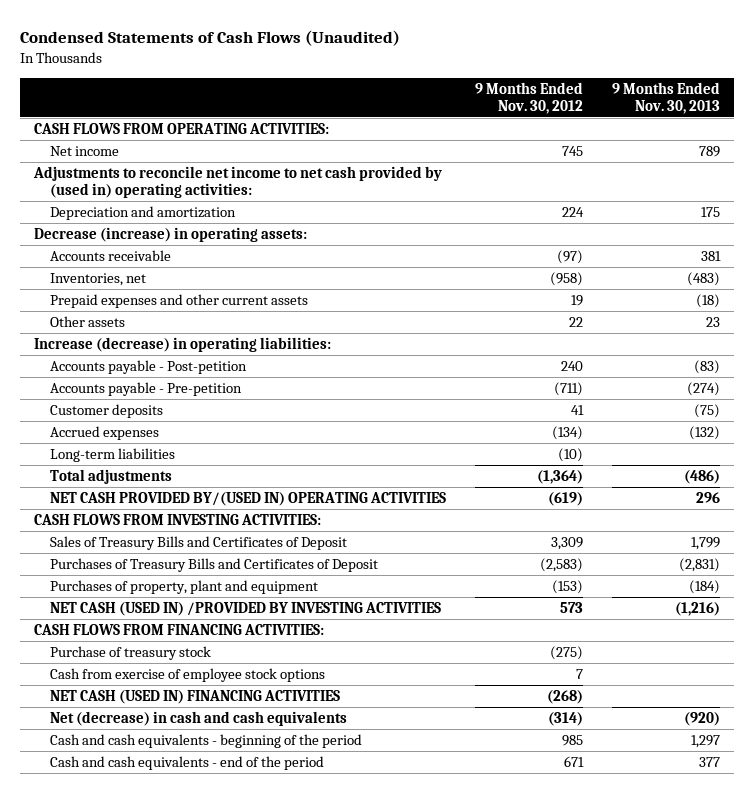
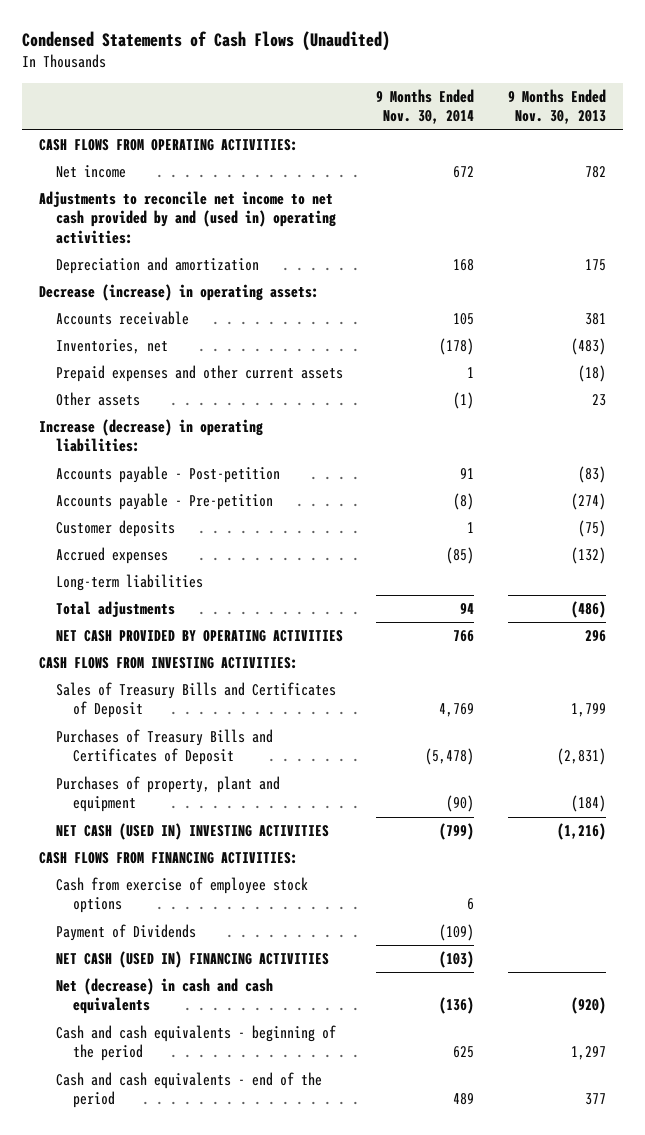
[475,81,584,115] 9 Months Ended Nov. 30, 2012 -> none
none -> [376,89,475,125] 9 Months Ended Nov. 30, 2014
[698,145,720,157] 789 -> [584,166,606,179] 782
[33,165,443,199] Adjustments to reconcile net income to net cash provided by (used in) operating activities: -> [38,191,336,244] Adjustments to reconcile net income to net cash provided by and (used in) operating activities:
[50,491,447,506] NET CASH PROVIDED BY/(USED IN) OPERATING ACTIVITIES -> [55,630,343,643] NET CASH PROVIDED BY OPERATING ACTIVITIES
[50,601,442,616] NET CASH (USED IN) /PROVIDED BY INVESTING ACTIVITIES -> [55,823,329,841] NET CASH (USED IN) INVESTING ACTIVITIES
[50,645,212,660] Purchase of treasury stock -> none
none -> [55,924,196,942] Payment of Dividends

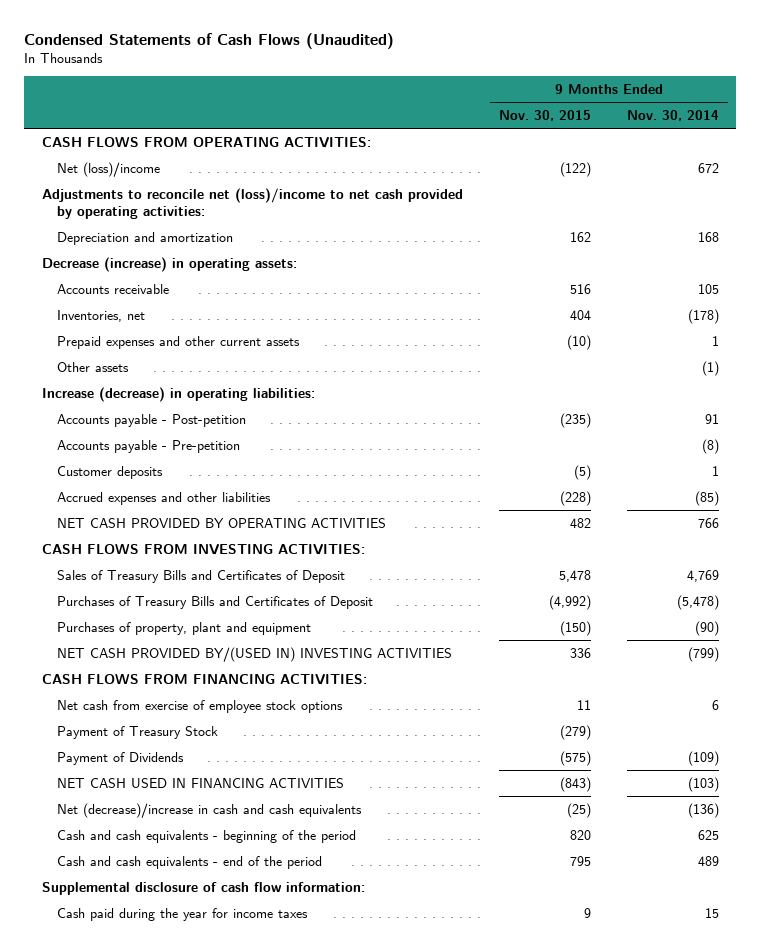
[507,89,606,125] 9 Months Ended Nov. 30, 2013 -> none
none -> [498,110,591,122] Nov. 30, 2015
[55,165,126,179] Net income -> [56,161,160,177] Net (loss)/income
[38,191,336,244] Adjustments to reconcile net income to net cash provided by and (used in) operating activities: -> [42,187,464,219] Adjustments to reconcile net (loss)/income to net cash provided by operating activities:
[55,547,168,565] Accrued expenses -> none
[55,574,203,592] Long-term liabilities -> none
[55,601,175,618] Total adjustments -> none
none -> [56,491,271,505] Accrued expenses and other liabilities
[55,823,329,841] NET CASH (USED IN) INVESTING ACTIVITIES -> [56,646,452,662] NET CASH PROVIDED BY/(USED IN) INVESTING ACTIVITIES
[55,877,308,914] Cash from exercise of employee stock options -> [56,699,343,713] Net cash from exercise of employee stock options
none -> [56,725,218,739] Payment of Treasury Stock
[55,951,329,969] NET CASH (USED IN) FINANCING ACTIVITIES -> [56,777,344,788] NET CASH USED IN FINANCING ACTIVITIES
[55,978,273,1015] Net (decrease) in cash and cash equivalents -> [56,802,362,818] Net (decrease)/increase in cash and cash equivalents
none -> [42,881,366,895] Supplemental disclosure of cash flow information:
none -> [56,907,308,921] Cash paid during the year for income taxes

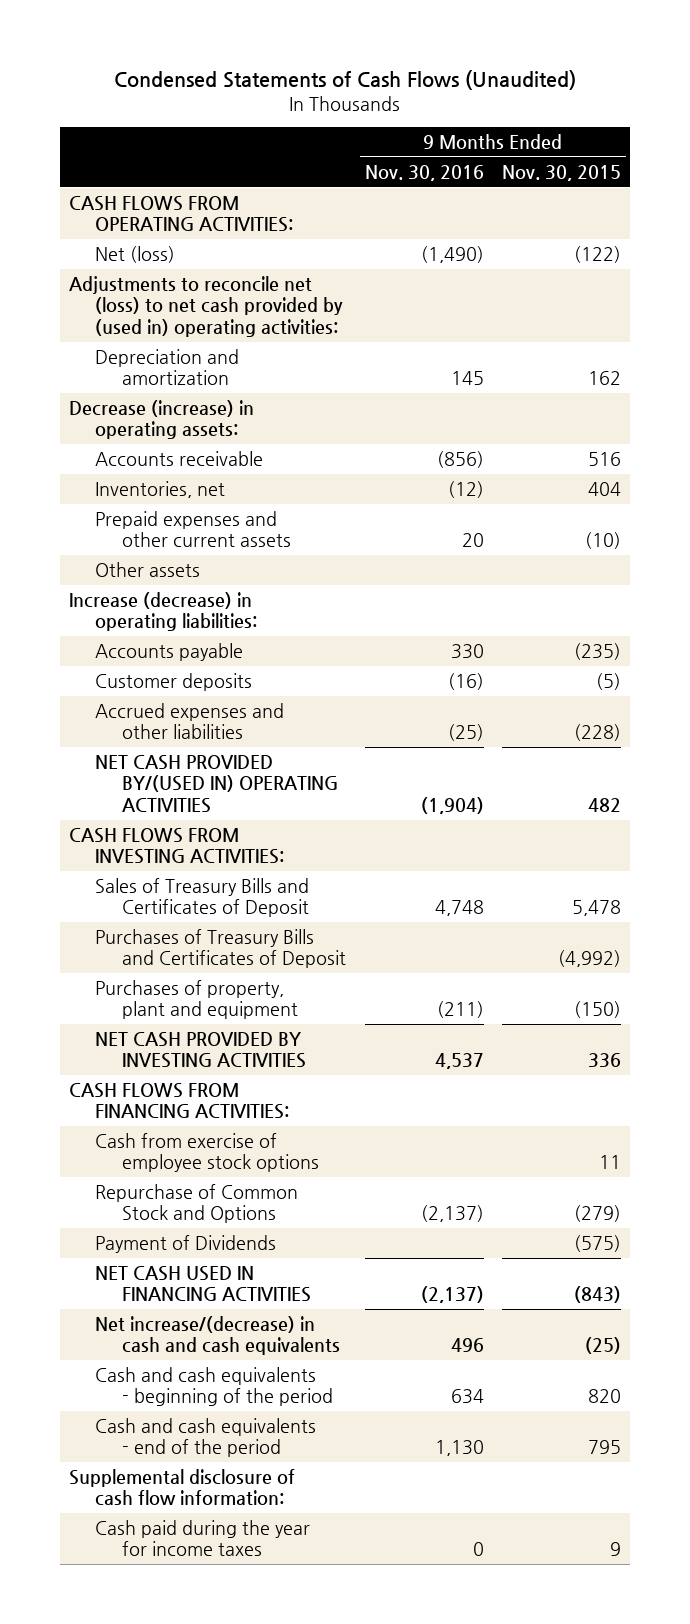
[626,110,719,122] Nov. 30, 2014 -> none
none -> [364,164,484,181] Nov. 30, 2016
[56,161,160,177] Net (loss)/income -> [95,245,176,263] Net (loss)
[42,187,464,219] Adjustments to reconcile net (loss)/income to net cash provided by operating activities: -> [68,275,344,337] Adjustments to reconcile net (loss) to net cash provided by (used in) operating activities:
[56,439,240,453] Accounts payable - Pre-petition -> none
[56,413,246,427] Accounts payable - Post-petition -> [95,642,244,661] Accounts payable
[56,517,386,528] NET CASH PROVIDED BY OPERATING ACTIVITIES -> [95,754,338,813] NET CASH PROVIDED BY/(USED IN) OPERATING ACTIVITIES
[56,646,452,662] NET CASH PROVIDED BY/(USED IN) INVESTING ACTIVITIES -> [95,1031,306,1069] NET CASH PROVIDED BY INVESTING ACTIVITIES
[56,699,343,713] Net cash from exercise of employee stock options -> [95,1132,319,1173] Cash from exercise of employee stock options
[56,725,218,739] Payment of Treasury Stock -> [95,1183,299,1224] Repurchase of Common Stock and Options
[56,802,362,818] Net (decrease)/increase in cash and cash equivalents -> [95,1315,340,1356] Net increase/(decrease) in cash and cash equivalents

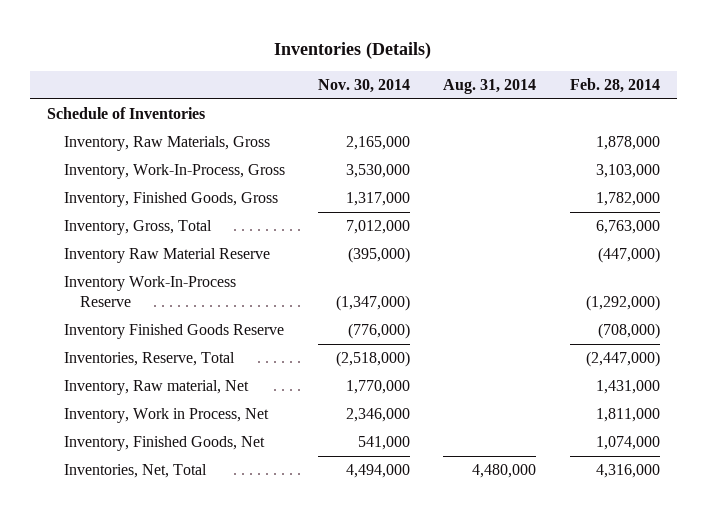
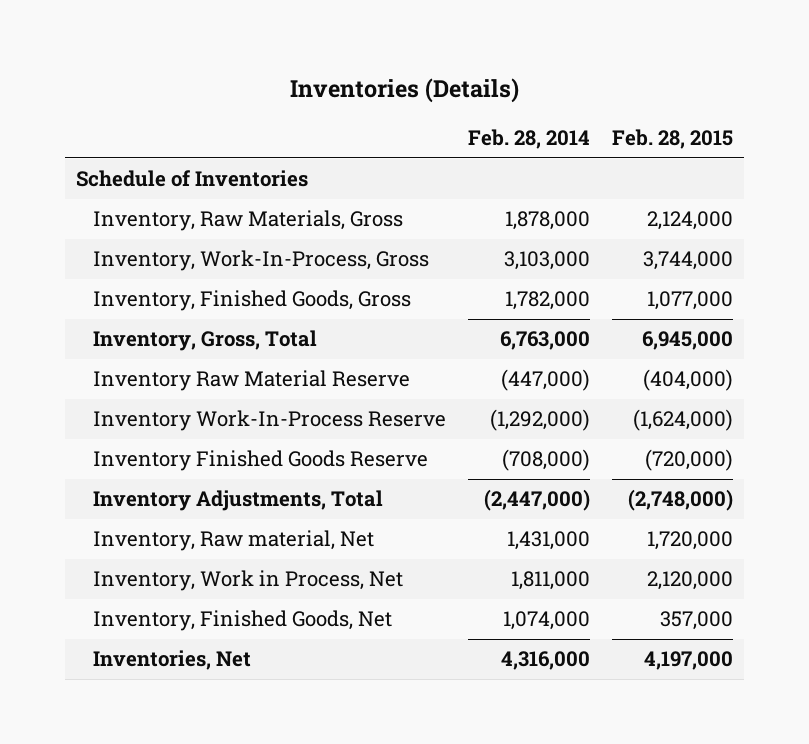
[317,78,410,93] Nov. 30, 2014 -> none
[443,78,537,94] Aug. 31, 2014 -> none
none -> [611,129,733,150] Feb. 28, 2015
[63,352,235,367] Inventories, Reserve, Total -> [92,490,383,512] Inventory Adjustments, Total
[63,464,207,479] Inventories, Net, Total -> [92,650,251,671] Inventories, Net

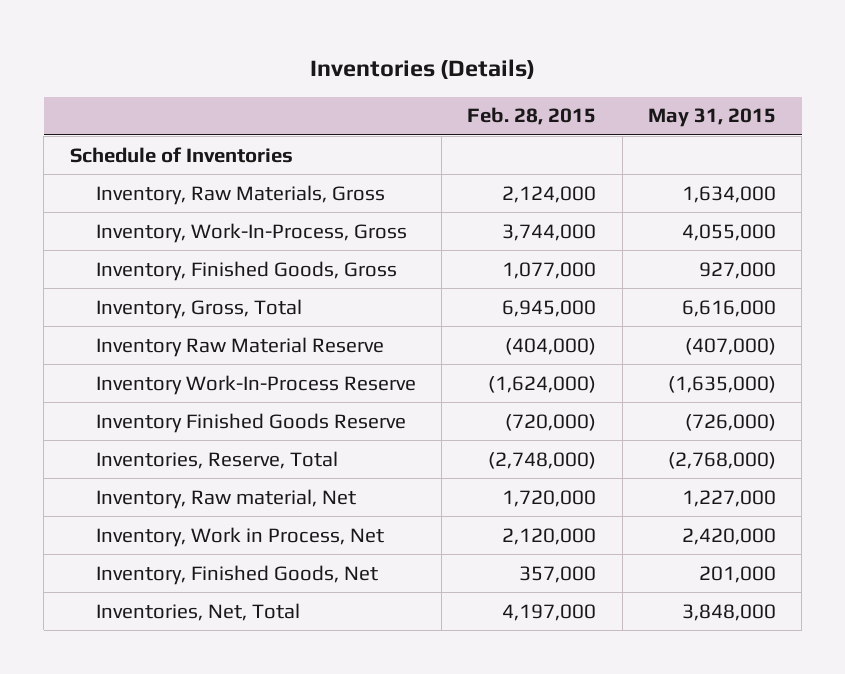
[467,129,590,150] Feb. 28, 2014 -> none
none -> [647,108,776,128] May 31, 2015
[92,490,383,512] Inventory Adjustments, Total -> [95,450,338,469] Inventories, Reserve, Total
[92,650,251,671] Inventories, Net -> [95,602,300,621] Inventories, Net, Total

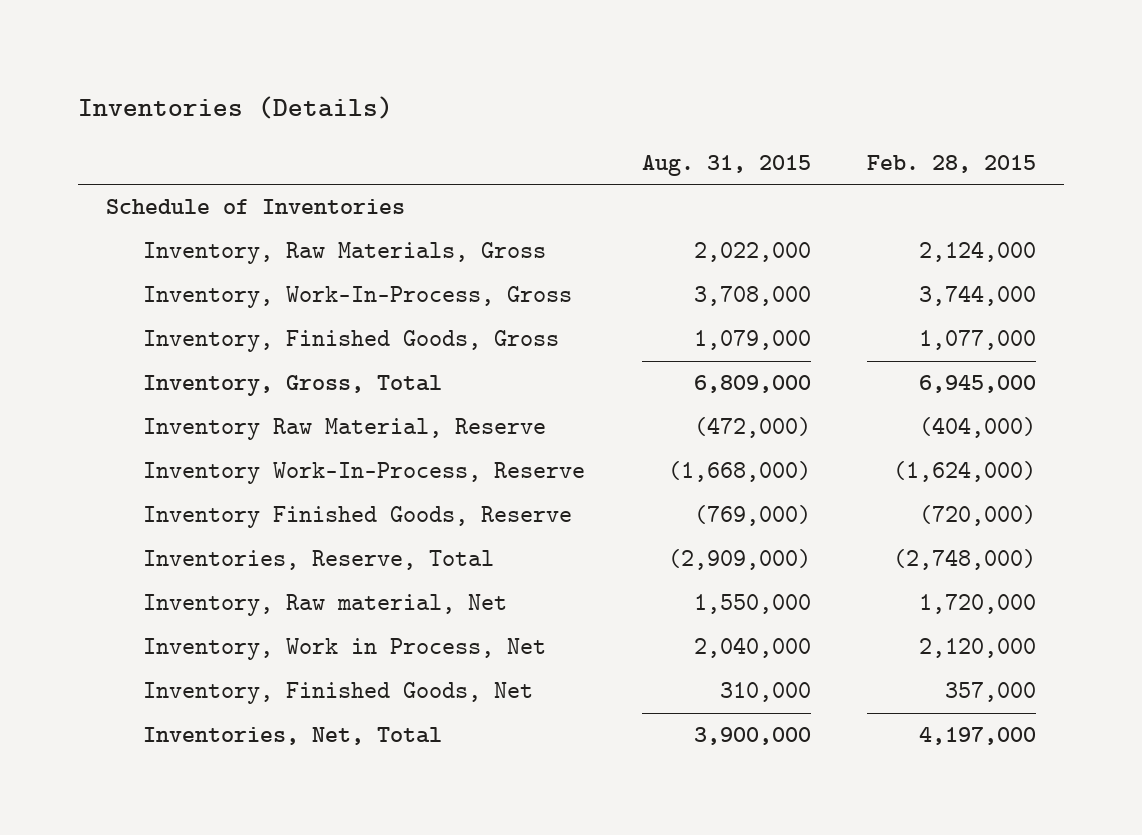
[647,108,776,128] May 31, 2015 -> none
none -> [641,154,811,176] Aug. 31, 2015
[95,336,384,357] Inventory Raw Material Reserve -> [143,418,547,441] Inventory Raw Material, Reserve
[95,374,416,395] Inventory Work-In-Process Reserve -> [143,462,586,485] Inventory Work-In-Process, Reserve
[95,412,406,433] Inventory Finished Goods Reserve -> [143,506,573,529] Inventory Finished Goods, Reserve

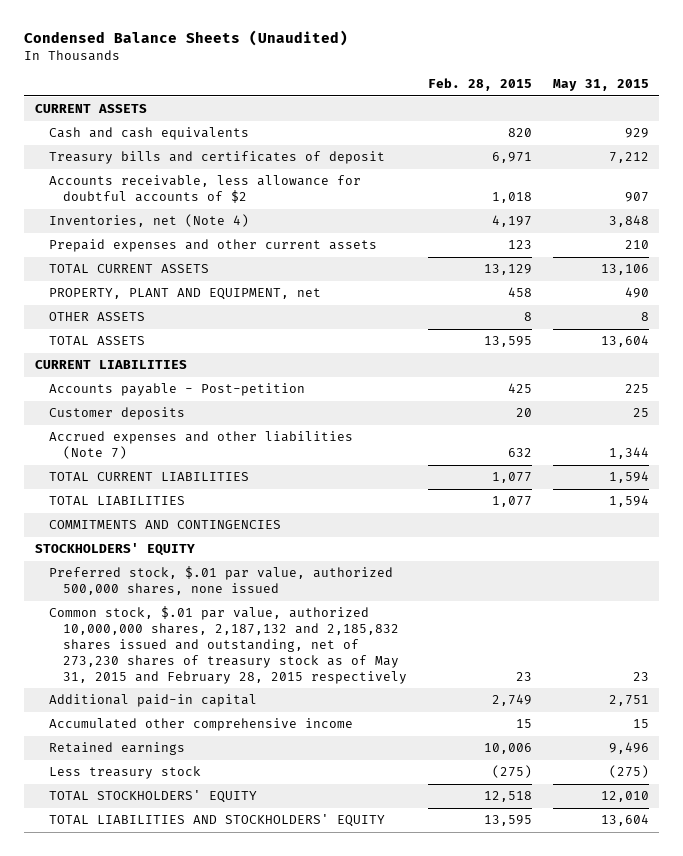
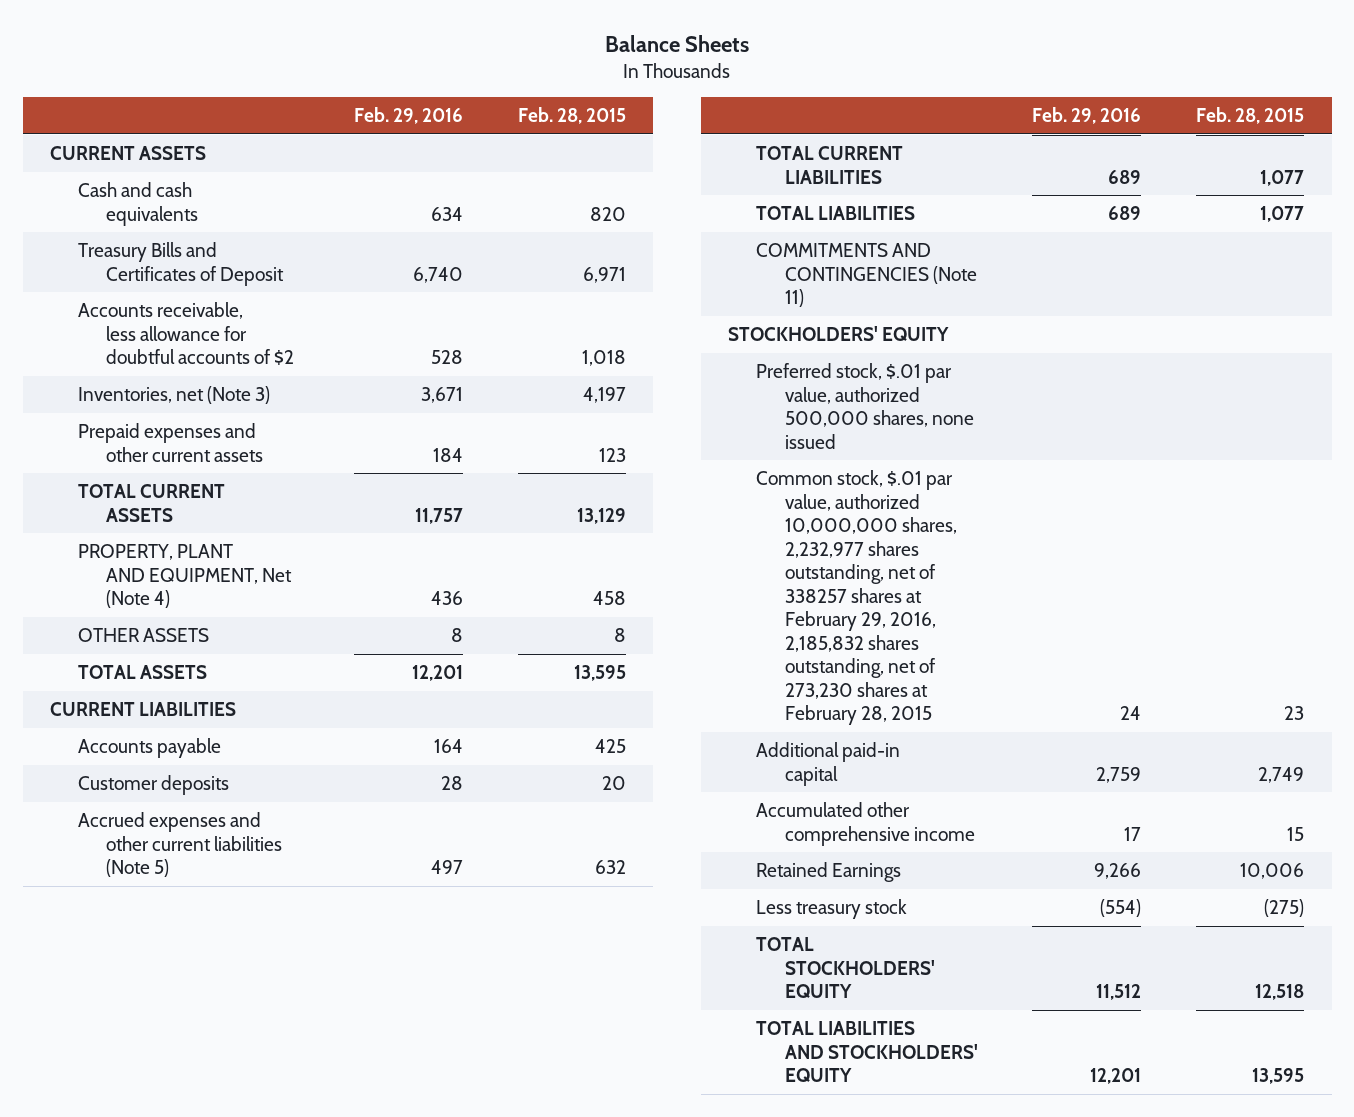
[24,30,349,47] Condensed Balance Sheets (Unaudited) -> [605,35,750,53] Balance Sheets
[552,79,649,92] May 31, 2015 -> none
none -> [354,106,464,124] Feb. 29, 2016
[48,151,385,165] Treasury bills and certificates of deposit -> [78,242,285,286] Treasury Bills and Certificates of Deposit
[48,214,249,228] Inventories, net (Note 4) -> [78,386,271,405] Inventories, net (Note 3)
[48,288,321,301] PROPERTY, PLANT AND EQUIPMENT, net -> [78,544,293,609] PROPERTY, PLANT AND EQUIPMENT, Net (Note 4)
[48,383,305,397] Accounts payable - Post-petition -> [78,738,222,759] Accounts payable
[48,431,353,460] Accrued expenses and other liabilities (Note 7) -> [78,812,283,878] Accrued expenses and other current liabilities (Note 5)
[48,520,281,530] COMMITMENTS AND CONTINGENCIES -> [756,243,977,308] COMMITMENTS AND CONTINGENCIES (Note 11)
[48,606,408,684] Common stock, $.01 par value, authorized 10,000,000 shares, 2,187,132 and 2,185,832 shares issued and outstanding, net of 273,230 shares of treasury stock as of May 31, 2015 and February 28, 2015 respectively -> [756,470,957,726] Common stock, $.01 par value, authorized 10,000,000 shares, 2,232,977 shares outstanding, net of 338257 shares at February 29, 2016, 2,185,832 shares outstanding, net of 273,230 shares at February 28, 2015
[48,742,185,756] Retained earnings -> [756,862,902,883] Retained Earnings

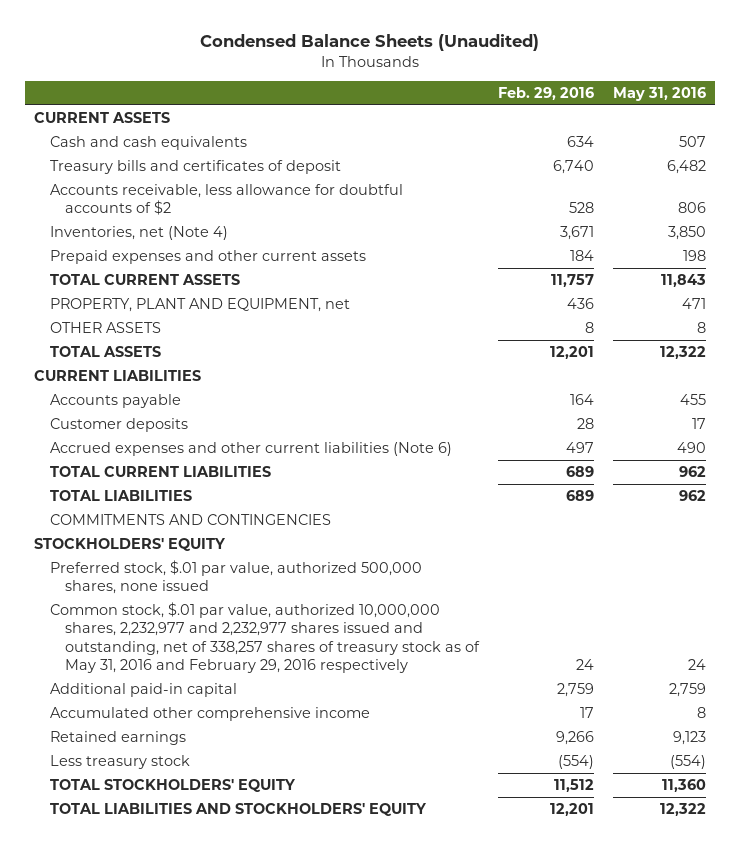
[605,35,750,53] Balance Sheets -> [199,34,539,52] Condensed Balance Sheets (Unaudited)
[517,106,626,124] Feb. 28, 2015 -> none
none -> [612,87,706,102] May 31, 2016
[78,242,285,286] Treasury Bills and Certificates of Deposit -> [49,159,341,174] Treasury bills and certificates of deposit
[78,386,271,405] Inventories, net (Note 3) -> [49,225,228,240] Inventories, net (Note 4)
[78,544,293,609] PROPERTY, PLANT AND EQUIPMENT, Net (Note 4) -> [49,297,350,312] PROPERTY, PLANT AND EQUIPMENT, net
[78,812,283,878] Accrued expenses and other current liabilities (Note 5) -> [49,441,452,456] Accrued expenses and other current liabilities (Note 6)
[756,243,977,308] COMMITMENTS AND CONTINGENCIES (Note 11) -> [49,513,331,525] COMMITMENTS AND CONTINGENCIES
[756,470,957,726] Common stock, $.01 par value, authorized 10,000,000 shares, 2,232,977 shares outstanding, net of 338257 shares at February 29, 2016, 2,185,832 shares outstanding, net of 273,230 shares at February 28, 2015 -> [49,601,481,674] Common stock, $.01 par value, authorized 10,000,000 shares, 2,232,977 and 2,232,977 shares issued and outstanding, net of 338,257 shares of treasury stock as of May 31, 2016 and February 29, 2016 respectively
[756,862,902,883] Retained Earnings -> [49,730,186,745] Retained earnings

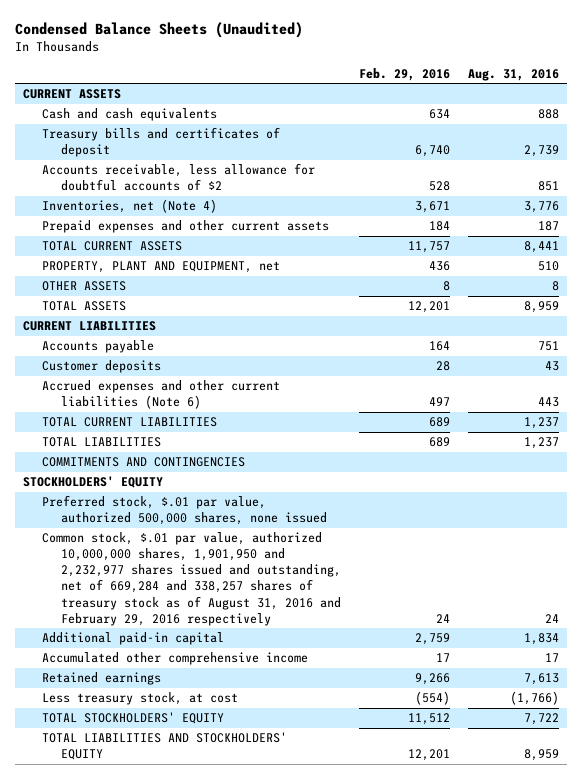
[612,87,706,102] May 31, 2016 -> none
none -> [467,68,559,81] Aug. 31, 2016
[49,601,481,674] Common stock, $.01 par value, authorized 10,000,000 shares, 2,232,977 and 2,232,977 shares issued and outstanding, net of 338,257 shares of treasury stock as of May 31, 2016 and February 29, 2016 respectively -> [42,532,342,626] Common stock, $.01 par value, authorized 10,000,000 shares, 1,901,950 and 2,232,977 shares issued and outstanding, net of 669,284 and 338,257 shares of treasury stock as of August 31, 2016 and February 29, 2016 respectively
[49,754,190,769] Less treasury stock -> [42,692,239,706] Less treasury stock, at cost

